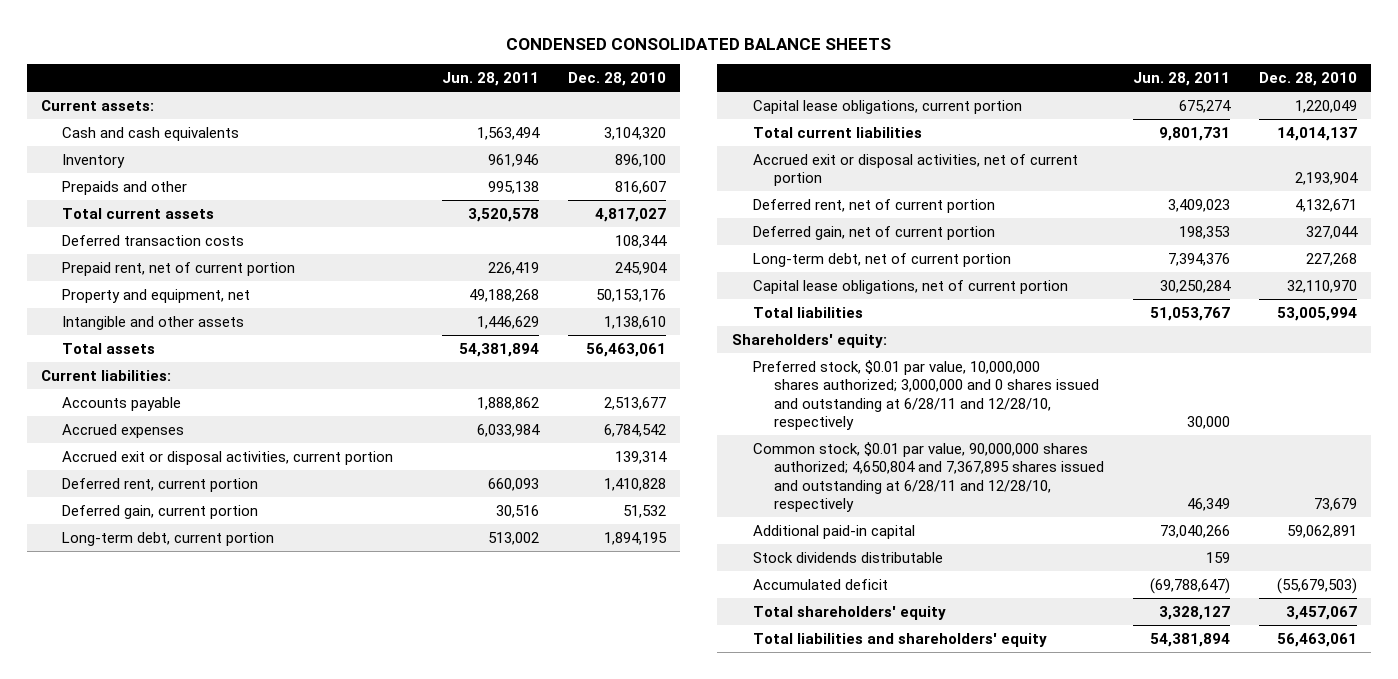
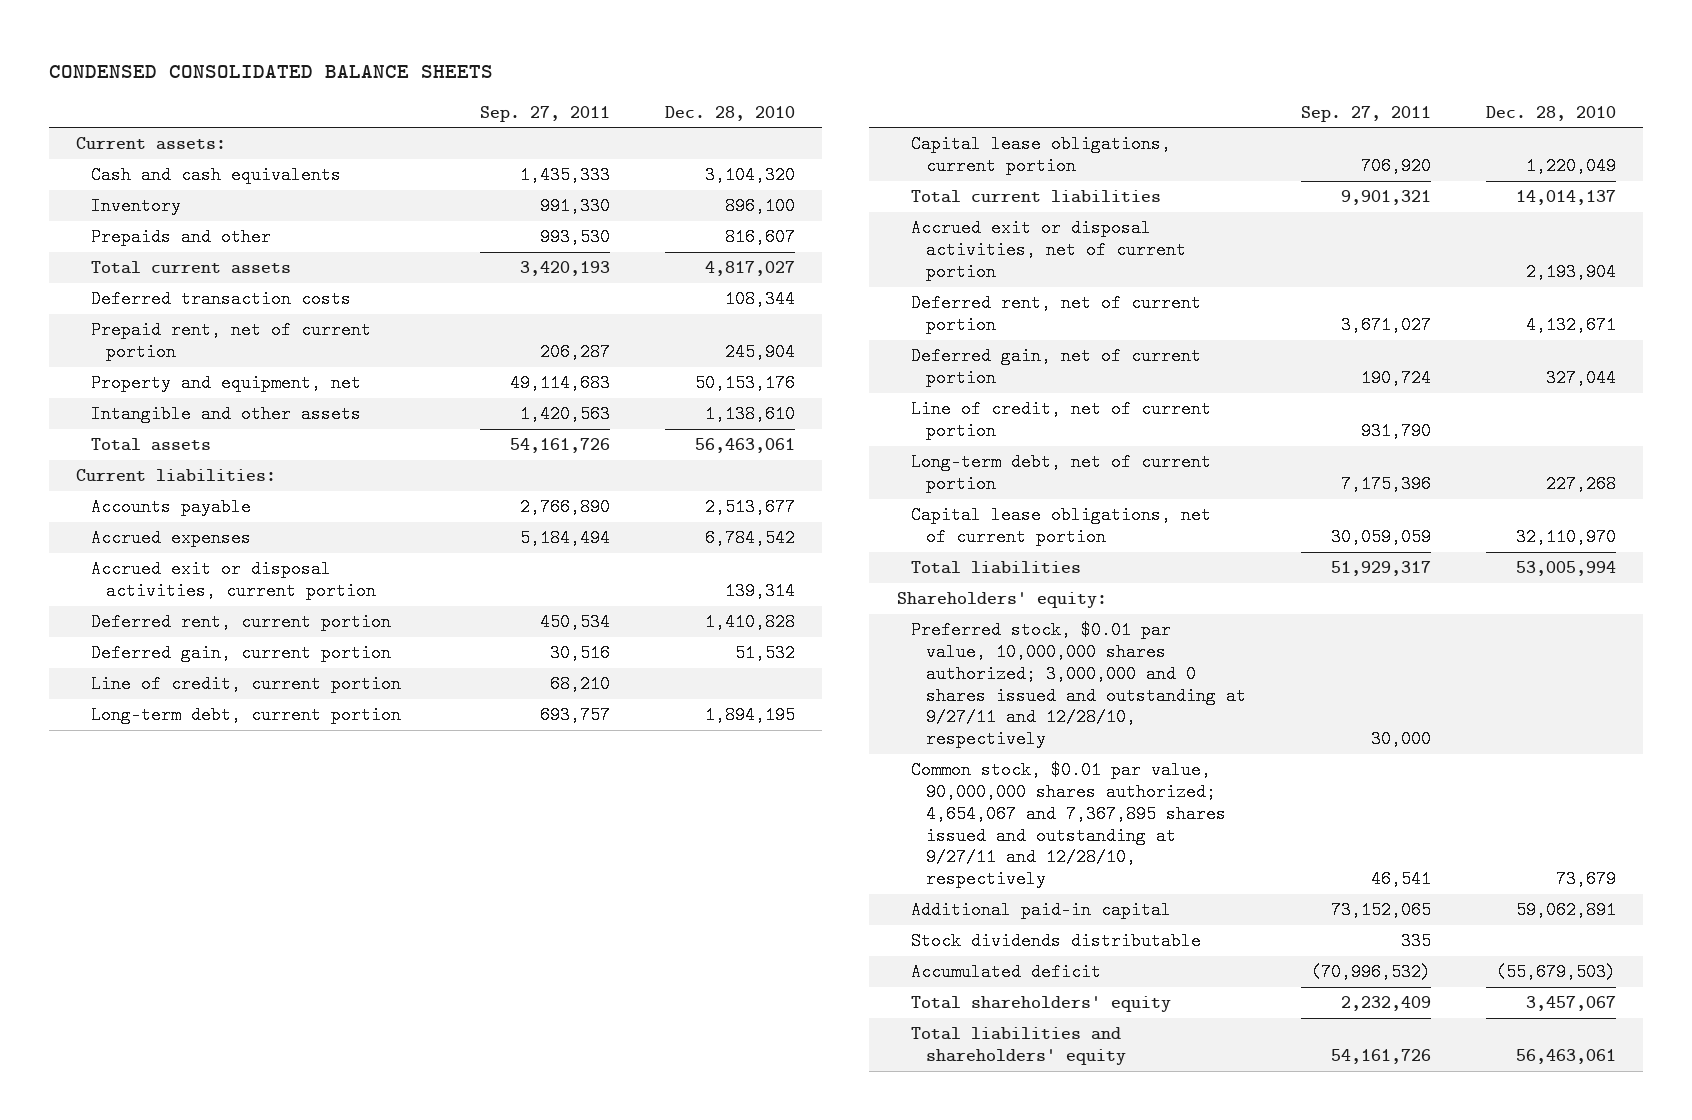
[441,71,539,86] Jun. 28, 2011 -> none
none -> [480,105,611,122] Sep. 27, 2011
none -> [90,675,401,694] Line of credit, current portion
none -> [911,400,1212,440] Line of credit, net of current portion
[752,359,1099,431] Preferred stock, $0.01 par value, 10,000,000 shares authorized; 3,000,000 and 0 shares issued and outstanding at 6/28/11 and 12/28/10, respectively -> [911,621,1247,749] Preferred stock, $0.01 par value, 10,000,000 shares authorized; 3,000,000 and 0 shares issued and outstanding at 9/27/11 and 12/28/10, respectively
[752,441,1104,513] Common stock, $0.01 par value, 90,000,000 shares authorized; 4,650,804 and 7,367,895 shares issued and outstanding at 6/28/11 and 12/28/10, respectively -> [911,761,1227,889] Common stock, $0.01 par value, 90,000,000 shares authorized; 4,654,067 and 7,367,895 shares issued and outstanding at 9/27/11 and 12/28/10, respectively

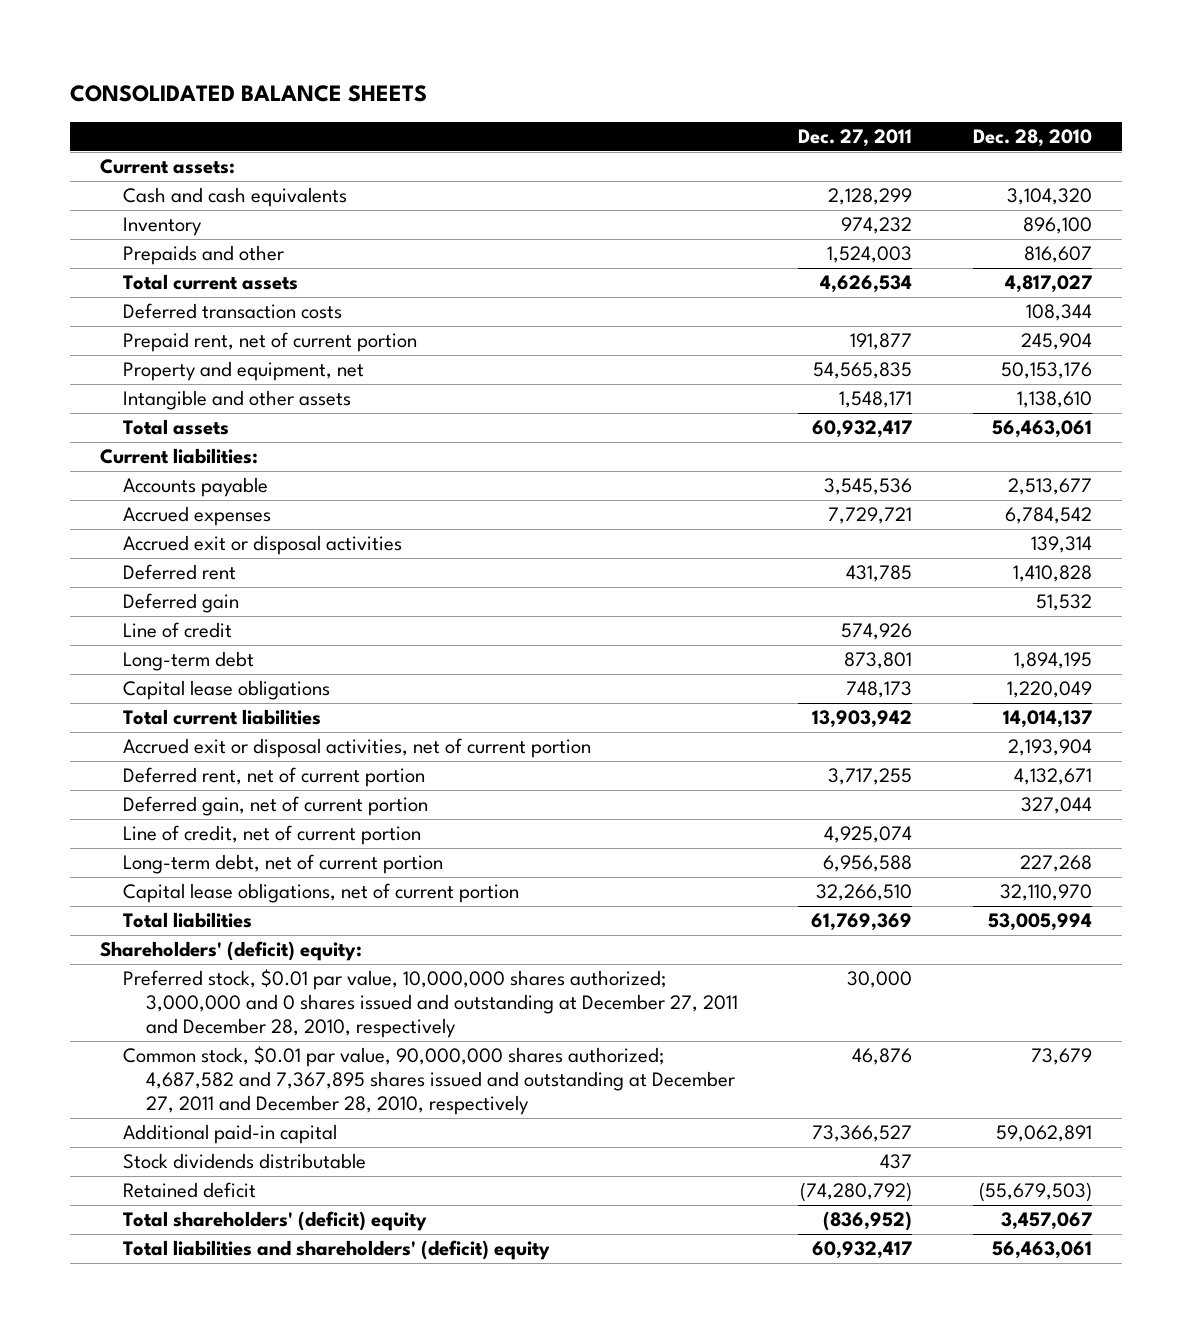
[48,64,493,78] CONDENSED CONSOLIDATED BALANCE SHEETS -> [69,85,427,103] CONSOLIDATED BALANCE SHEETS
[480,105,611,122] Sep. 27, 2011 -> none
none -> [798,128,913,147] Dec. 27, 2011
[90,560,376,600] Accrued exit or disposal activities, current portion -> [122,535,402,556] Accrued exit or disposal activities
[90,613,391,632] Deferred rent, current portion -> [122,564,236,581] Deferred rent
[90,644,391,663] Deferred gain, current portion -> [122,593,239,614] Deferred gain
[90,675,401,694] Line of credit, current portion -> [122,622,232,639] Line of credit
[90,706,401,725] Long-term debt, current portion -> [122,651,254,672] Long-term debt
[911,135,1172,175] Capital lease obligations, current portion -> [122,680,330,701] Capital lease obligations
[896,592,1107,609] Shareholders' equity: -> [99,941,362,962] Shareholders' (deficit) equity:
[911,621,1247,749] Preferred stock, $0.01 par value, 10,000,000 shares authorized; 3,000,000 and 0 shares issued and outstanding at 9/27/11 and 12/28/10, respectively -> [122,969,738,1039] Preferred stock, $0.01 par value, 10,000,000 shares authorized; 3,000,000 and 0 shares issued and outstanding at December 27, 2011 and December 28, 2010, respectively
[911,761,1227,889] Common stock, $0.01 par value, 90,000,000 shares authorized; 4,654,067 and 7,367,895 shares issued and outstanding at 9/27/11 and 12/28/10, respectively -> [122,1046,735,1116] Common stock, $0.01 par value, 90,000,000 shares authorized; 4,687,582 and 7,367,895 shares issued and outstanding at December 27, 2011 and December 28, 2010, respectively
[911,963,1102,982] Accumulated deficit -> [122,1182,256,1199] Retained deficit
[911,996,1172,1013] Total shareholders' equity -> [122,1211,427,1232] Total shareholders' (deficit) equity
[911,1027,1127,1065] Total liabilities and shareholders' equity -> [122,1240,550,1261] Total liabilities and shareholders' (deficit) equity

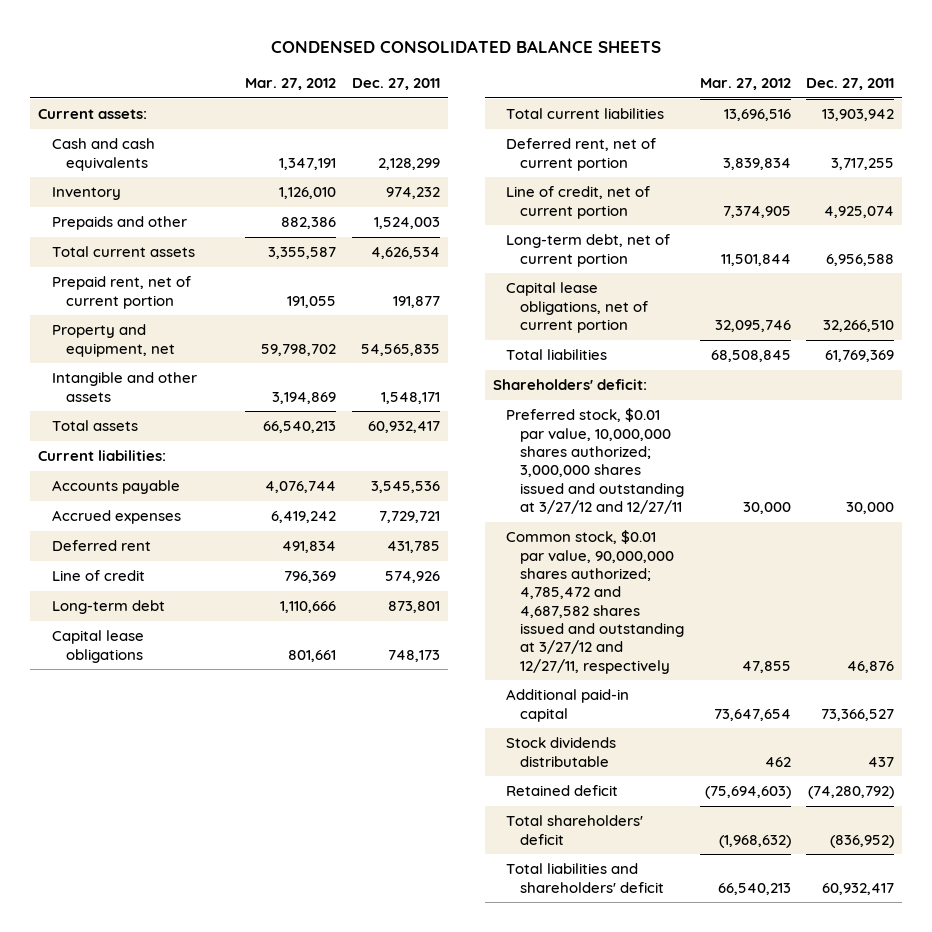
[69,85,427,103] CONSOLIDATED BALANCE SHEETS -> [271,40,662,54] CONDENSED CONSOLIDATED BALANCE SHEETS
[972,128,1092,147] Dec. 28, 2010 -> none
none -> [245,77,337,90] Mar. 27, 2012
[122,303,342,320] Deferred transaction costs -> none
[122,535,402,556] Accrued exit or disposal activities -> none
[122,593,239,614] Deferred gain -> none
[122,738,591,759] Accrued exit or disposal activities, net of current portion -> none
[122,796,428,817] Deferred gain, net of current portion -> none
[99,941,362,962] Shareholders' (deficit) equity: -> [492,379,647,391] Shareholders' deficit:
[122,969,738,1039] Preferred stock, $0.01 par value, 10,000,000 shares authorized; 3,000,000 and 0 shares issued and outstanding at December 27, 2011 and December 28, 2010, respectively -> [506,408,685,515] Preferred stock, $0.01 par value, 10,000,000 shares authorized; 3,000,000 shares issued and outstanding at 3/27/12 and 12/27/11
[122,1046,735,1116] Common stock, $0.01 par value, 90,000,000 shares authorized; 4,687,582 and 7,367,895 shares issued and outstanding at December 27, 2011 and December 28, 2010, respectively -> [506,530,685,674] Common stock, $0.01 par value, 90,000,000 shares authorized; 4,785,472 and 4,687,582 shares issued and outstanding at 3/27/12 and 12/27/11, respectively
[122,1211,427,1232] Total shareholders' (deficit) equity -> [506,815,644,845] Total shareholders' deficit
[122,1240,550,1261] Total liabilities and shareholders' (deficit) equity -> [506,863,665,893] Total liabilities and shareholders' deficit

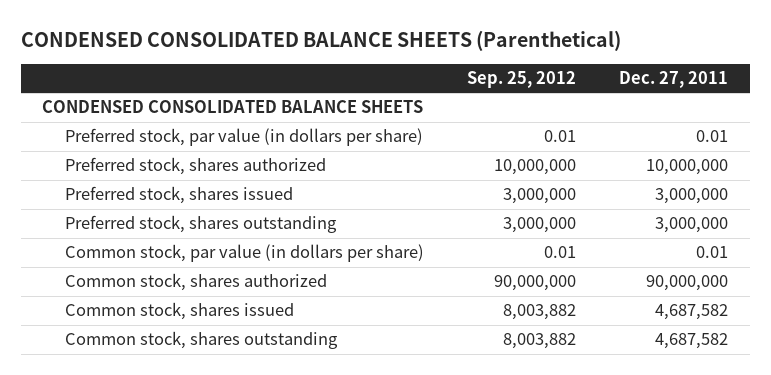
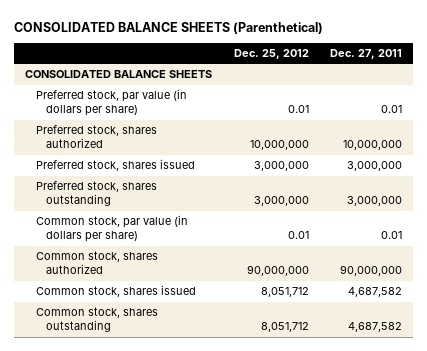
[20,29,621,51] CONDENSED CONSOLIDATED BALANCE SHEETS (Parenthetical) -> [14,21,324,34] CONSOLIDATED BALANCE SHEETS (Parenthetical)
[467,71,577,89] Sep. 25, 2012 -> none
none -> [233,48,309,59] Dec. 25, 2012
[42,100,424,114] CONDENSED CONSOLIDATED BALANCE SHEETS -> [25,70,213,79] CONSOLIDATED BALANCE SHEETS

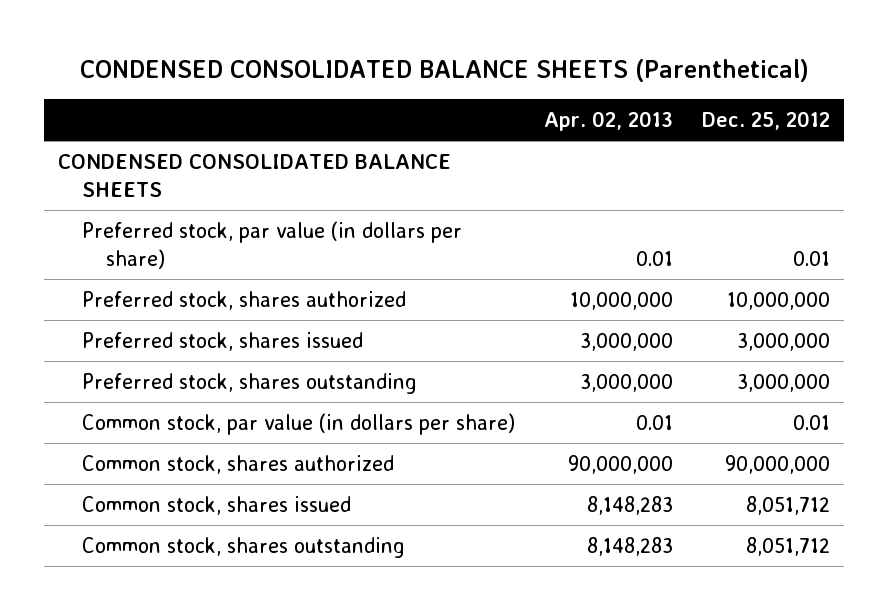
[14,21,324,34] CONSOLIDATED BALANCE SHEETS (Parenthetical) -> [80,58,810,82] CONDENSED CONSOLIDATED BALANCE SHEETS (Parenthetical)
[330,48,403,59] Dec. 27, 2011 -> none
none -> [543,111,673,132] Apr. 02, 2013
[25,70,213,79] CONSOLIDATED BALANCE SHEETS -> [58,153,452,197] CONDENSED CONSOLIDATED BALANCE SHEETS

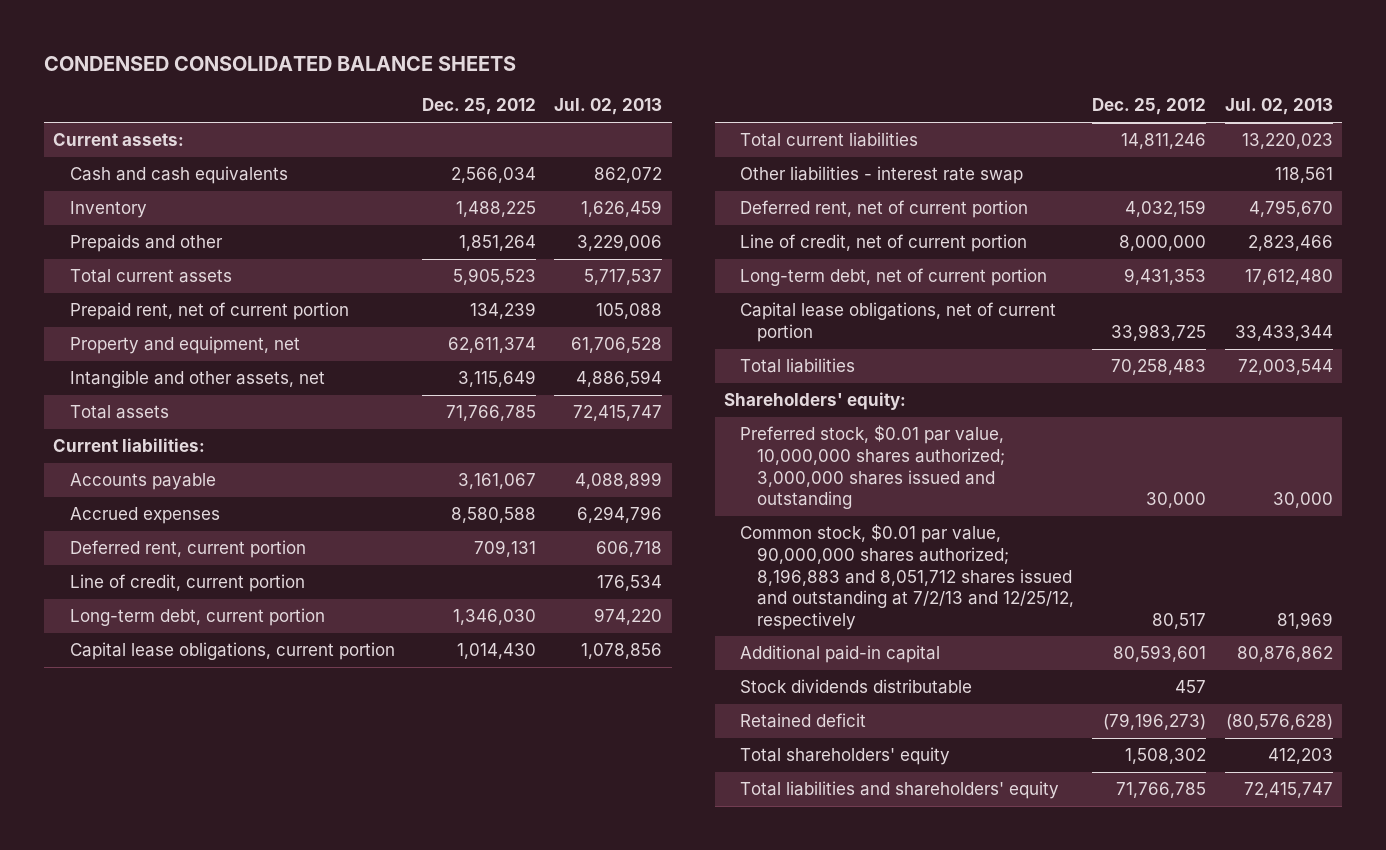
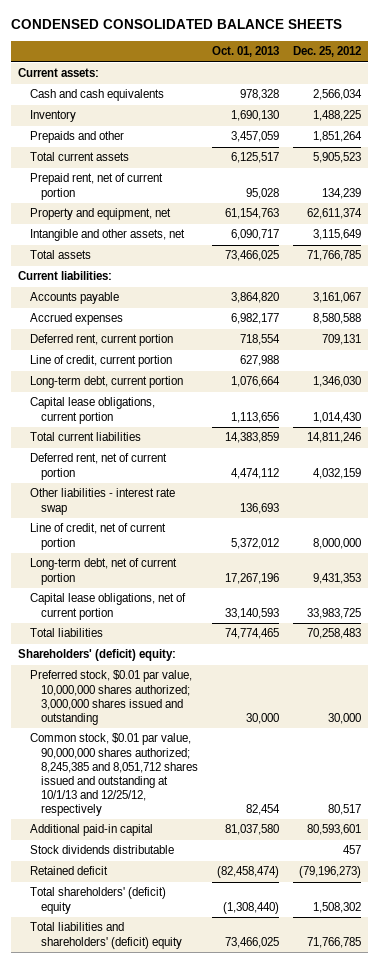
[554,98,663,116] Jul. 02, 2013 -> none
none -> [211,46,279,58] Oct. 01, 2013
[740,166,1024,185] Other liabilities - interest rate swap -> [29,488,175,515] Other liabilities - interest rate swap
[723,392,906,411] Shareholders' equity: -> [18,649,177,662] Shareholders' (deficit) equity:
[740,524,1074,630] Common stock, $0.01 par value, 90,000,000 shares authorized; 8,196,883 and 8,051,712 shares issued and outstanding at 7/2/13 and 12/25/12, respectively -> [29,733,199,816] Common stock, $0.01 par value, 90,000,000 shares authorized; 8,245,385 and 8,051,712 shares issued and outstanding at 10/1/13 and 12/25/12, respectively
[740,747,951,766] Total shareholders' equity -> [29,887,166,914] Total shareholders' (deficit) equity
[740,781,1060,800] Total liabilities and shareholders' equity -> [29,922,183,949] Total liabilities and shareholders' (deficit) equity

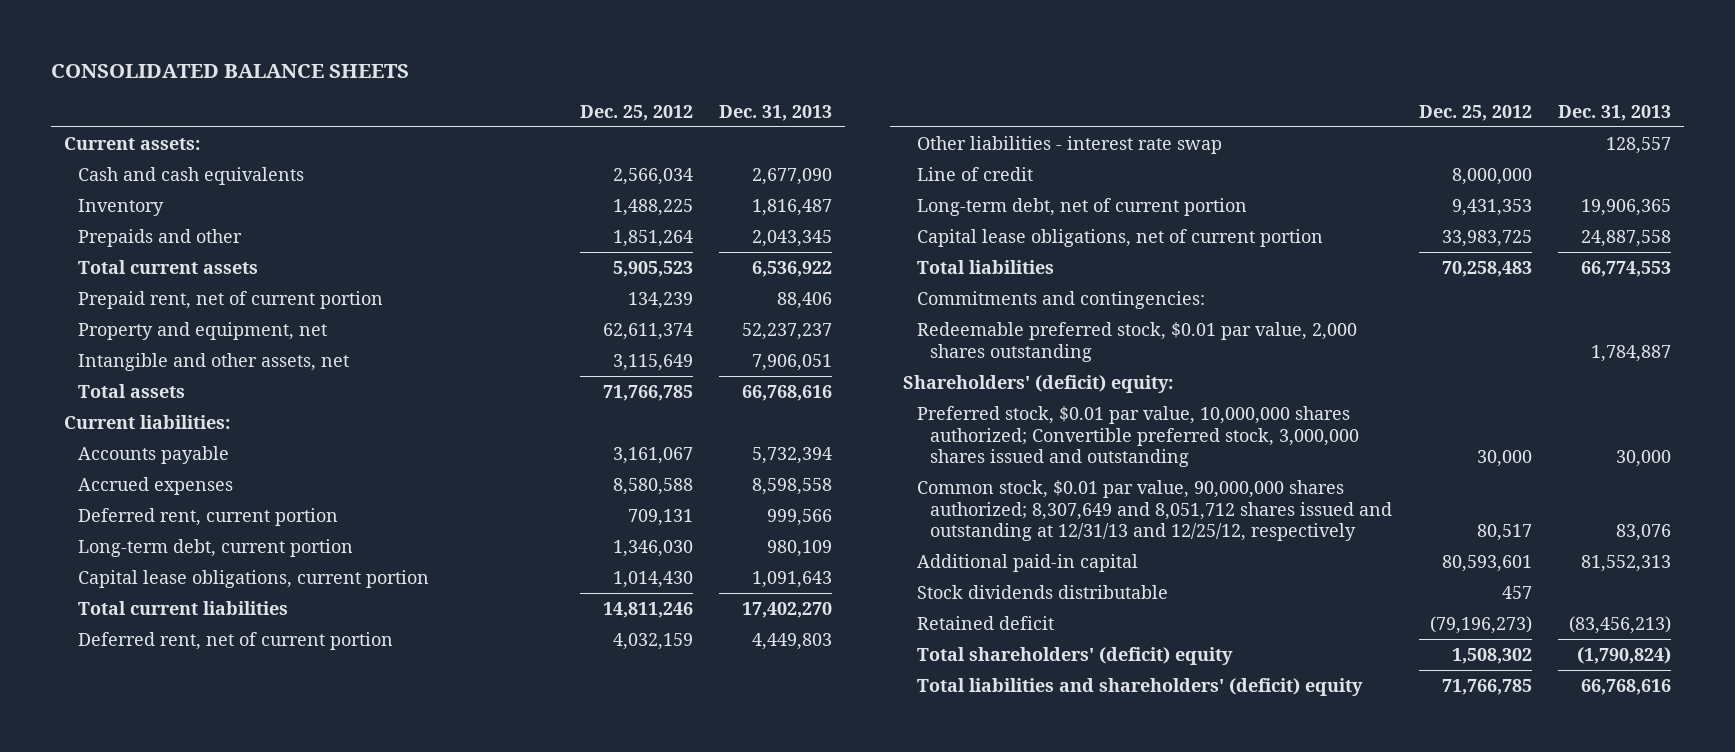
[11,19,343,30] CONDENSED CONSOLIDATED BALANCE SHEETS -> [50,64,409,79] CONSOLIDATED BALANCE SHEETS
[211,46,279,58] Oct. 01, 2013 -> none
none -> [719,105,833,122] Dec. 31, 2013
[29,355,172,368] Line of credit, current portion -> none
[29,523,166,550] Line of credit, net of current portion -> [916,166,1033,181] Line of credit
none -> [916,290,1205,309] Commitments and contingencies:
none -> [916,321,1357,362] Redeemable preferred stock, $0.01 par value, 2,000 shares outstanding
[29,670,192,725] Preferred stock, $0.01 par value, 10,000,000 shares authorized; 3,000,000 shares issued and outstanding -> [916,405,1360,468] Preferred stock, $0.01 par value, 10,000,000 shares authorized; Convertible preferred stock, 3,000,000 shares issued and outstanding
[29,733,199,816] Common stock, $0.01 par value, 90,000,000 shares authorized; 8,245,385 and 8,051,712 shares issued and outstanding at 10/1/13 and 12/25/12, respectively -> [916,479,1393,542] Common stock, $0.01 par value, 90,000,000 shares authorized; 8,307,649 and 8,051,712 shares issued and outstanding at 12/31/13 and 12/25/12, respectively

